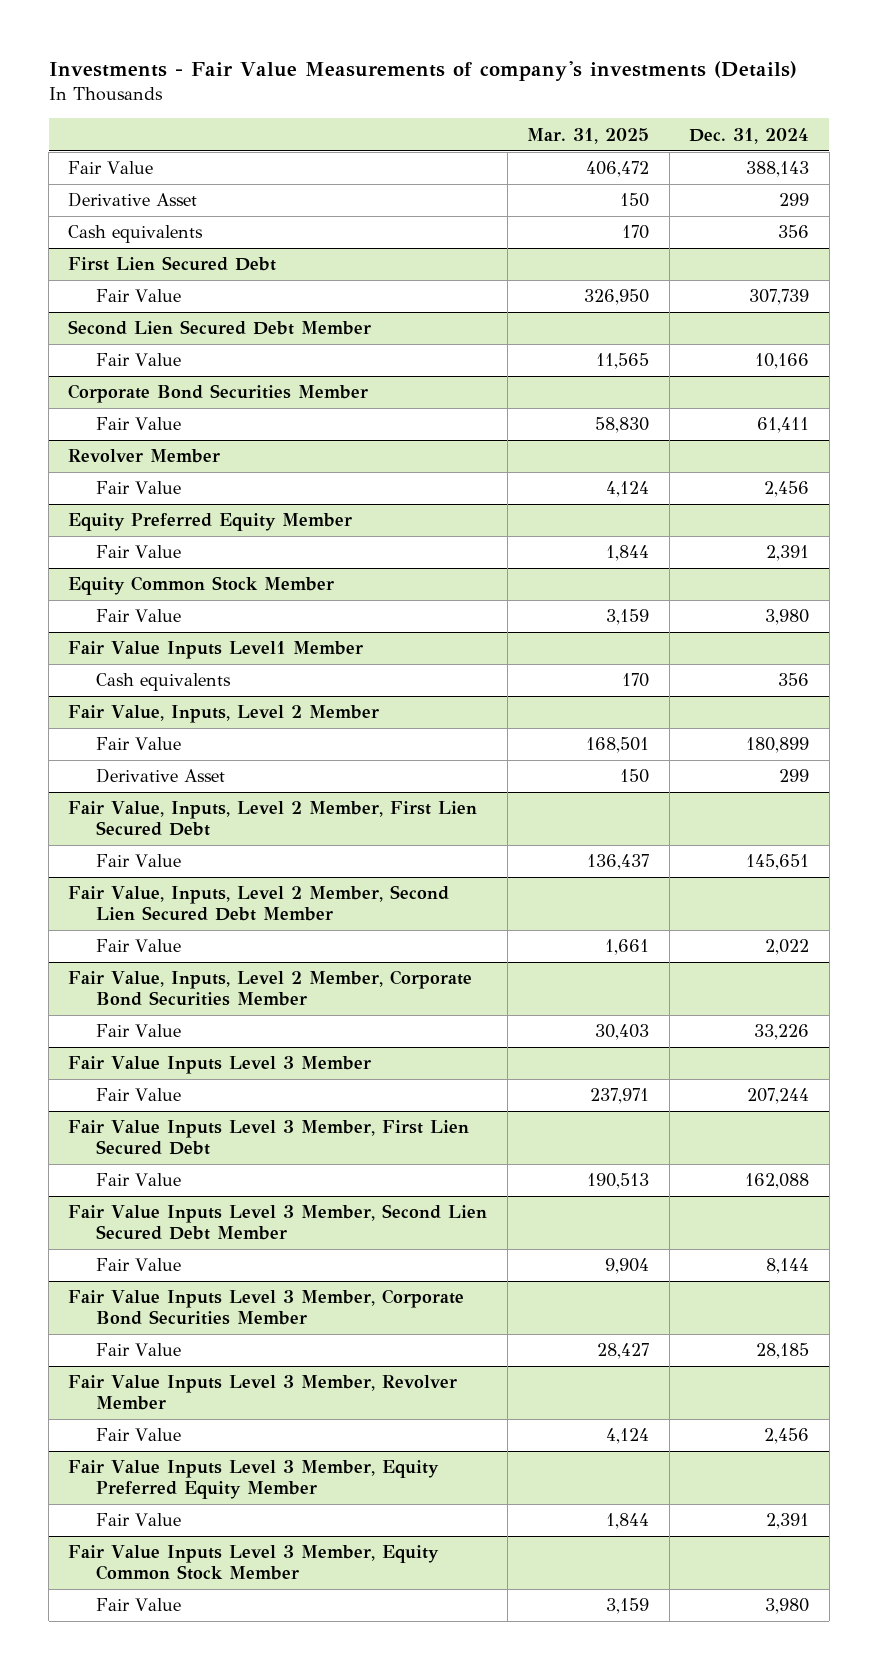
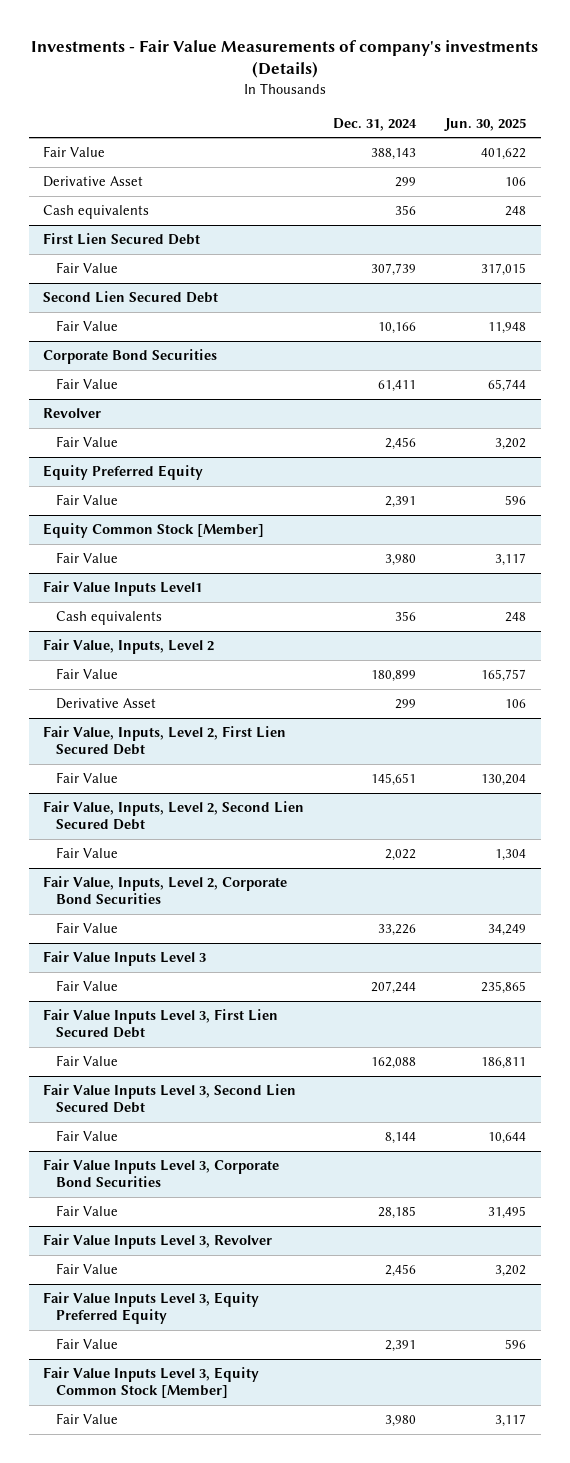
[527,127,650,144] Mar. 31, 2025 -> none
none -> [444,117,527,131] Jun. 30, 2025
[68,320,372,336] Second Lien Secured Debt Member -> [43,291,219,304] Second Lien Secured Debt
[68,384,369,404] Corporate Bond Securities Member -> [43,349,218,365] Corporate Bond Securities
[68,449,221,464] Revolver Member -> [43,408,102,419] Revolver
[68,513,353,532] Equity Preferred Equity Member -> [43,465,204,481] Equity Preferred Equity
[68,576,335,596] Equity Common Stock Member -> [43,523,265,539] Equity Common Stock [Member]
[68,641,364,660] Fair Value Inputs Level1 Member -> [43,581,203,597] Fair Value Inputs Level1
[68,705,380,724] Fair Value, Inputs, Level 2 Member -> [43,639,215,655] Fair Value, Inputs, Level 2
[68,801,478,837] Fair Value, Inputs, Level 2 Member, First Lien Secured Debt -> [43,726,287,756] Fair Value, Inputs, Level 2, First Lien Secured Debt
[68,885,450,922] Fair Value, Inputs, Level 2 Member, Second Lien Secured Debt Member -> [43,801,305,831] Fair Value, Inputs, Level 2, Second Lien Secured Debt
[68,970,473,1007] Fair Value, Inputs, Level 2 Member, Corporate Bond Securities Member -> [43,876,288,905] Fair Value, Inputs, Level 2, Corporate Bond Securities
[68,1056,372,1075] Fair Value Inputs Level 3 Member -> [43,951,207,967] Fair Value Inputs Level 3
[68,1120,470,1156] Fair Value Inputs Level 3 Member, First Lien Secured Debt -> [43,1009,279,1039] Fair Value Inputs Level 3, First Lien Secured Debt
[68,1204,488,1241] Fair Value Inputs Level 3 Member, Second Lien Secured Debt Member -> [43,1084,297,1114] Fair Value Inputs Level 3, Second Lien Secured Debt
[68,1289,465,1326] Fair Value Inputs Level 3 Member, Corporate Bond Securities Member -> [43,1159,280,1188] Fair Value Inputs Level 3, Corporate Bond Securities
[68,1375,458,1411] Fair Value Inputs Level 3 Member, Revolver Member -> [43,1234,273,1250] Fair Value Inputs Level 3, Revolver
[68,1460,440,1500] Fair Value Inputs Level 3 Member, Equity Preferred Equity Member -> [43,1292,260,1325] Fair Value Inputs Level 3, Equity Preferred Equity
[68,1545,440,1581] Fair Value Inputs Level 3 Member, Equity Common Stock Member -> [43,1367,260,1399] Fair Value Inputs Level 3, Equity Common Stock [Member]

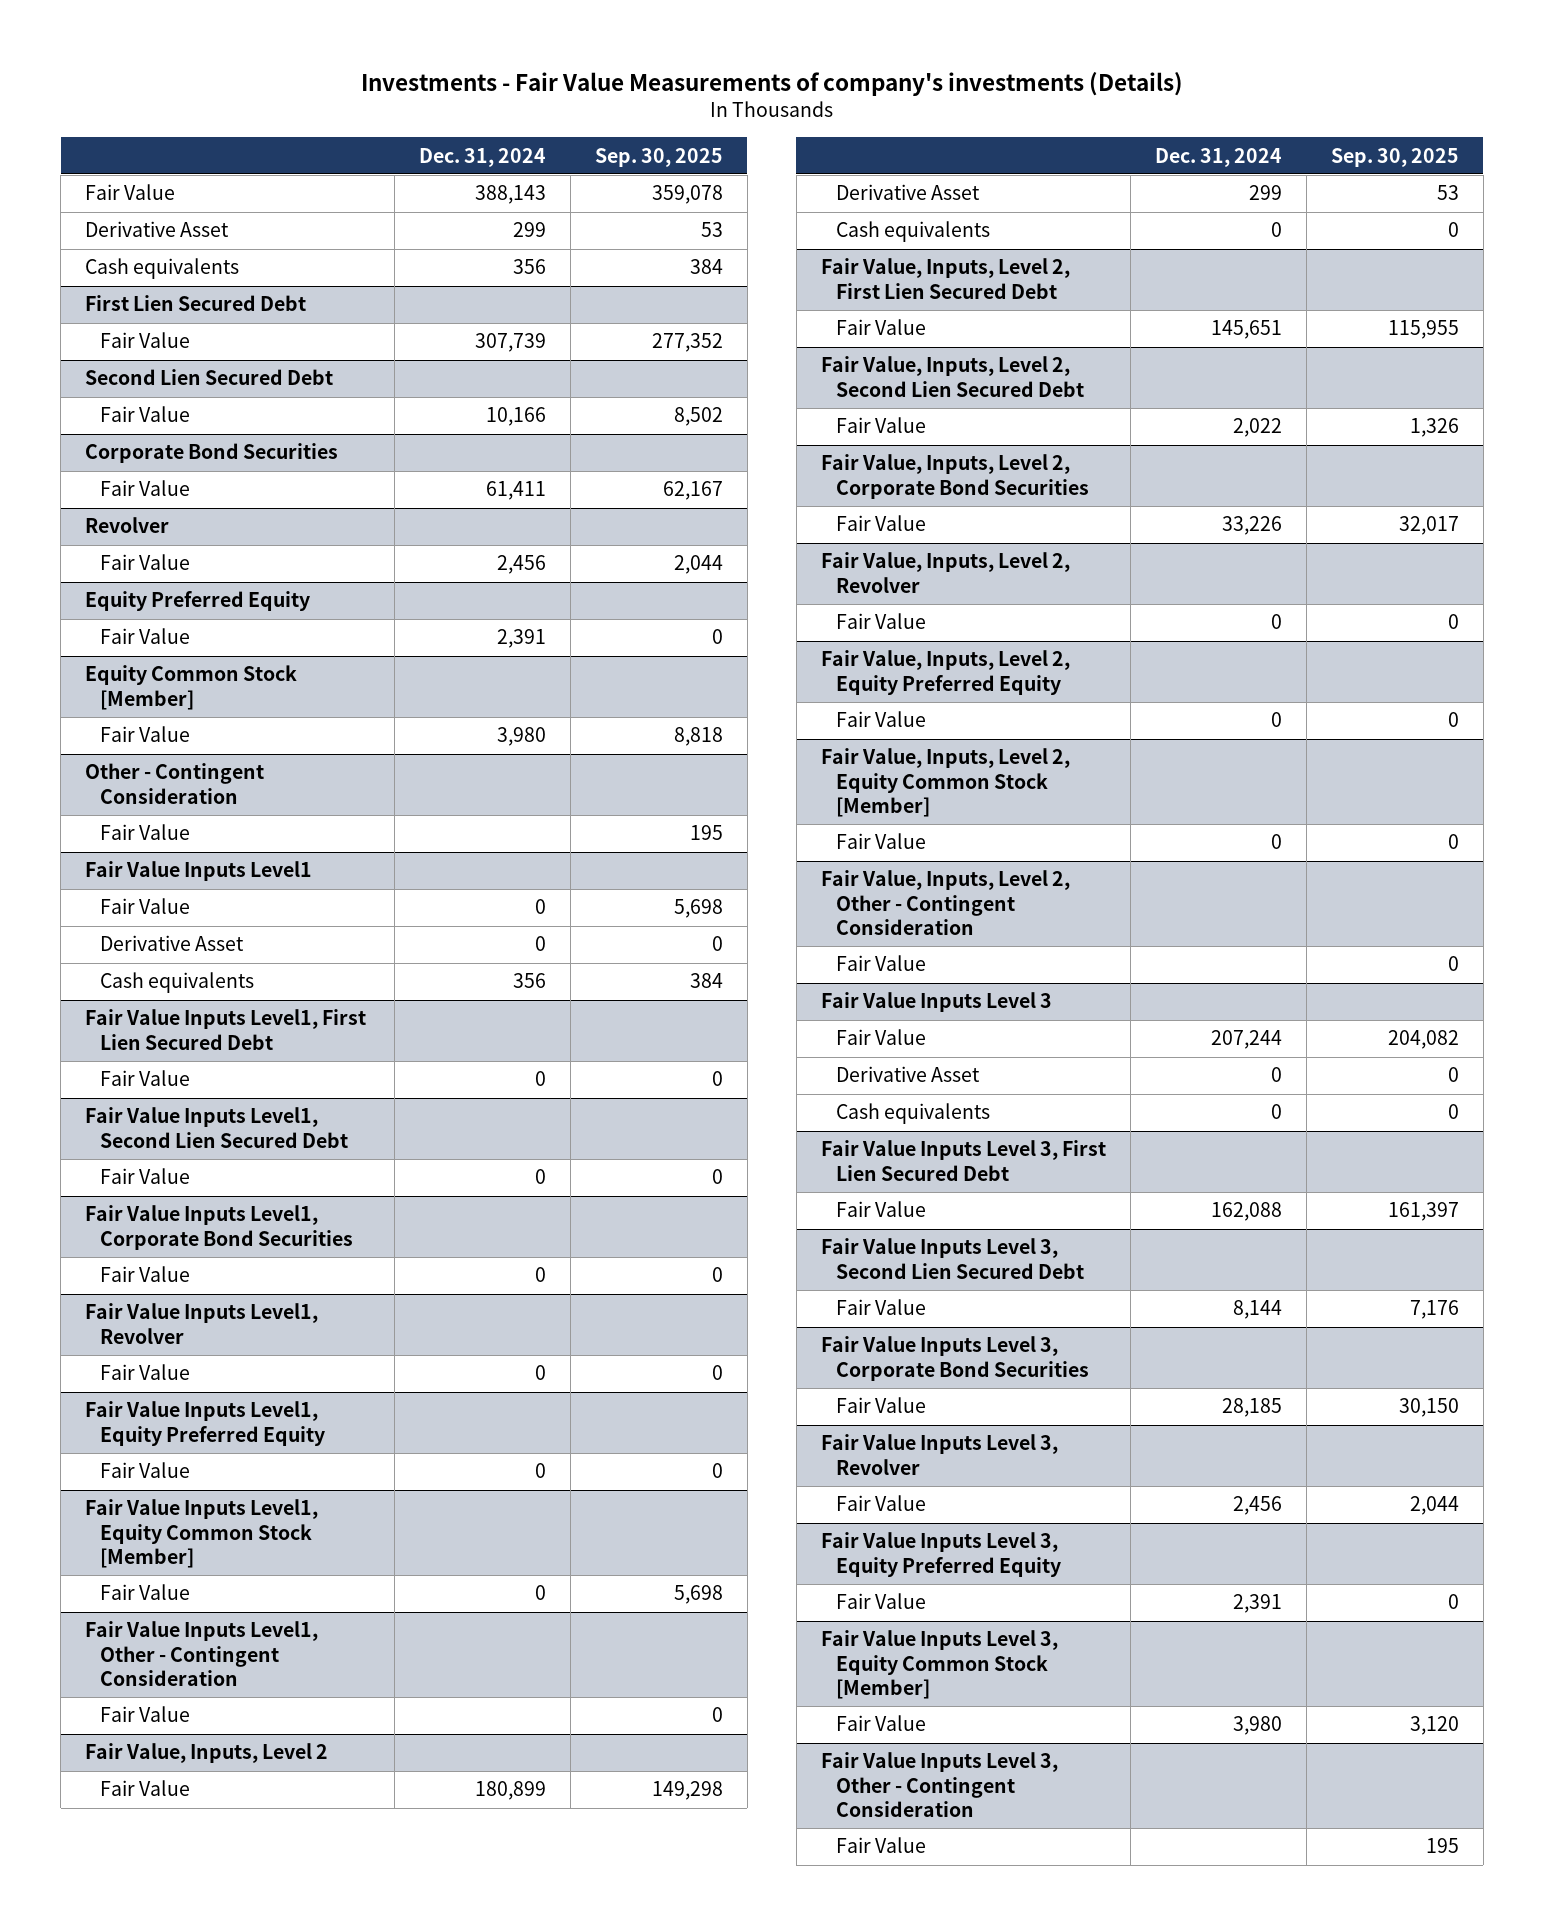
[444,117,527,131] Jun. 30, 2025 -> none
none -> [594,147,723,167] Sep. 30, 2025
none -> [85,763,265,804] Other - Contingent Consideration
none -> [100,824,191,841] Fair Value
none -> [100,898,191,915] Fair Value
none -> [100,935,245,952] Derivative Asset
none -> [85,1009,367,1050] Fair Value Inputs Level1, First Lien Secured Debt
none -> [100,1070,191,1087] Fair Value
none -> [85,1107,349,1148] Fair Value Inputs Level1, Second Lien Secured Debt
none -> [100,1168,191,1185] Fair Value
none -> [85,1205,354,1250] Fair Value Inputs Level1, Corporate Bond Securities
none -> [100,1266,191,1283] Fair Value
none -> [85,1303,319,1344] Fair Value Inputs Level1, Revolver
none -> [100,1364,191,1381] Fair Value
none -> [85,1401,326,1446] Fair Value Inputs Level1, Equity Preferred Equity
none -> [100,1462,191,1479] Fair Value
none -> [85,1499,319,1568] Fair Value Inputs Level1, Equity Common Stock [Member]
none -> [100,1584,191,1601] Fair Value
none -> [85,1621,319,1686] Fair Value Inputs Level1, Other - Contingent Consideration
none -> [100,1706,191,1723] Fair Value
none -> [836,221,991,243] Cash equivalents
none -> [820,552,1070,593] Fair Value, Inputs, Level 2, Revolver
none -> [836,613,927,630] Fair Value
none -> [820,650,1070,695] Fair Value, Inputs, Level 2, Equity Preferred Equity
none -> [836,711,927,728] Fair Value
none -> [820,748,1070,817] Fair Value, Inputs, Level 2, Equity Common Stock [Member]
none -> [836,833,927,850] Fair Value
none -> [820,870,1070,935] Fair Value, Inputs, Level 2, Other - Contingent Consideration
none -> [836,955,927,972] Fair Value
none -> [836,1066,981,1083] Derivative Asset
none -> [836,1103,991,1125] Cash equivalents
none -> [820,1752,1058,1817] Fair Value Inputs Level 3, Other - Contingent Consideration
none -> [836,1837,927,1854] Fair Value

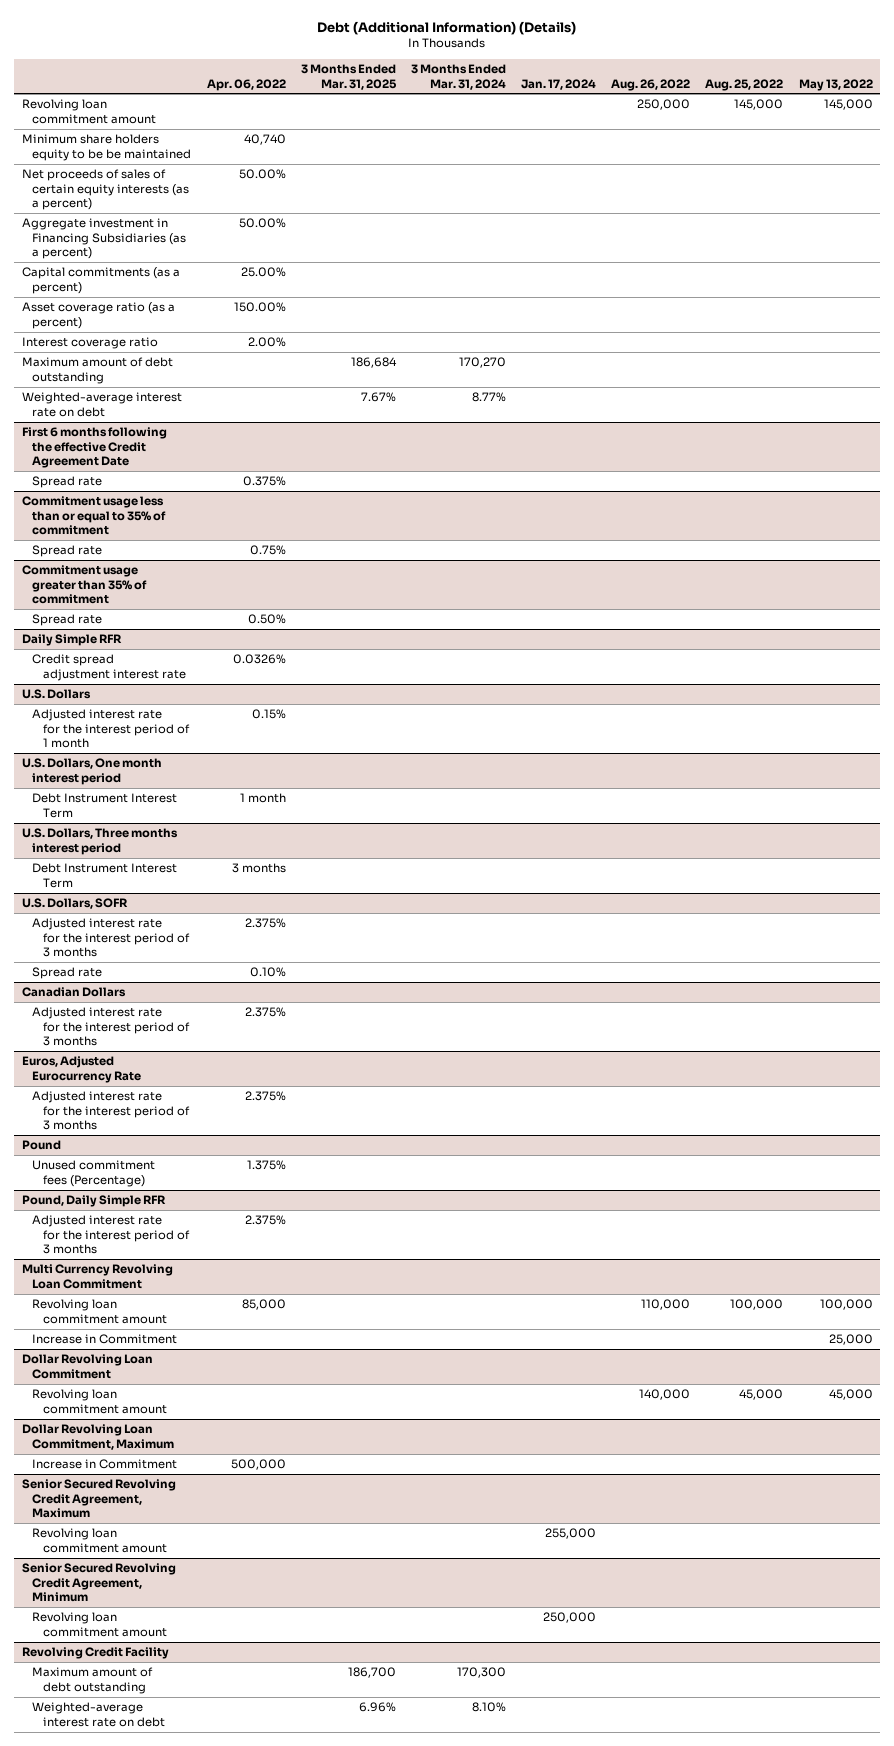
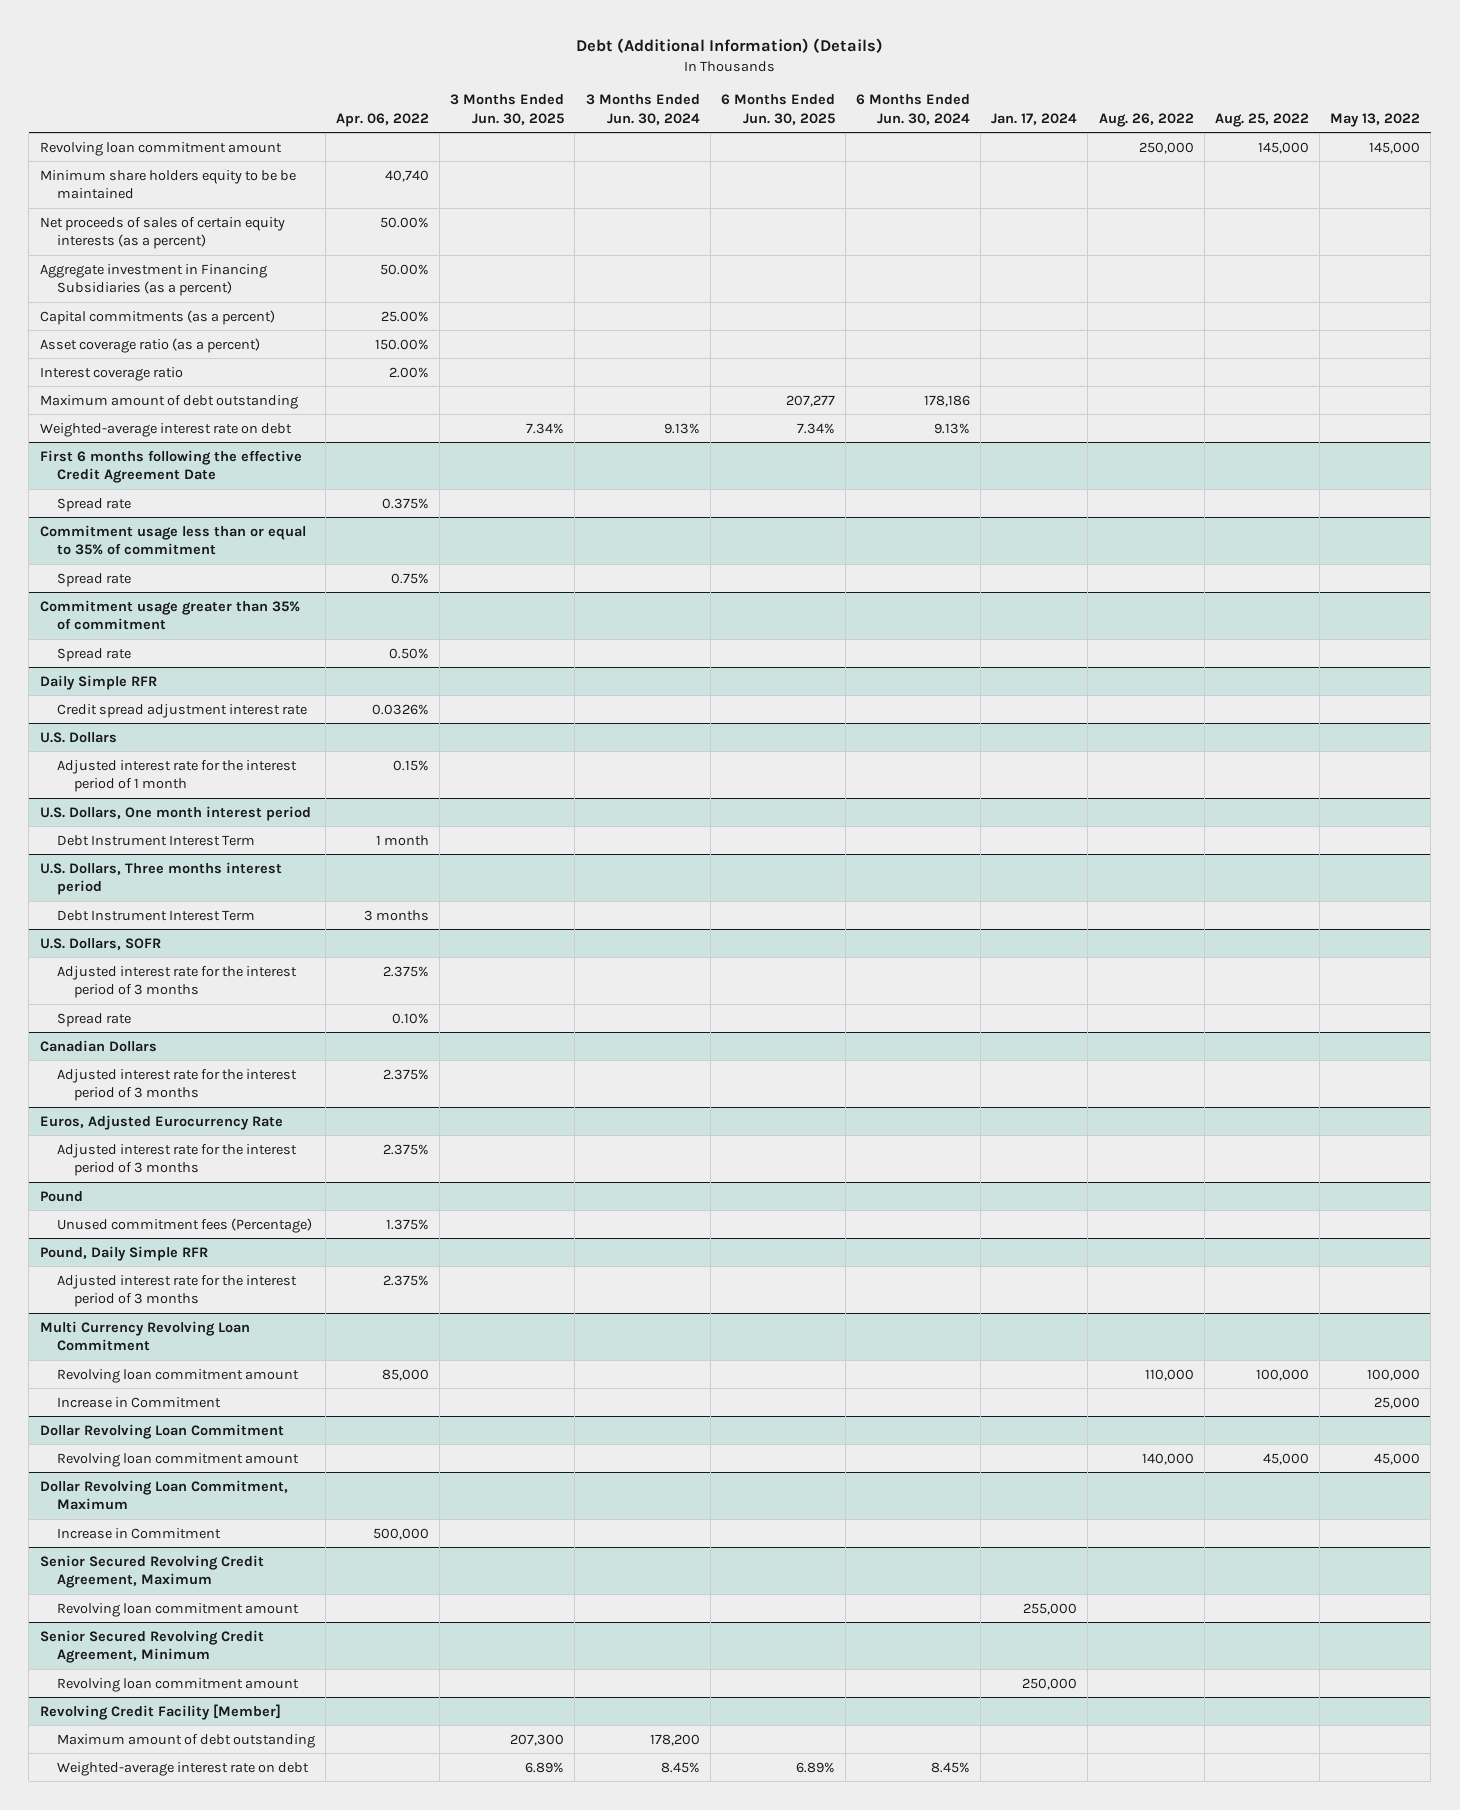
[300,64,397,90] 3 Months Ended Mar. 31, 2025 -> none
[410,64,506,90] 3 Months Ended Mar. 31, 2024 -> none
none -> [450,94,565,125] 3 Months Ended Jun. 30, 2025
none -> [585,94,700,125] 3 Months Ended Jun. 30, 2024
none -> [720,94,835,125] 6 Months Ended Jun. 30, 2025
none -> [856,94,971,125] 6 Months Ended Jun. 30, 2024
[21,1647,169,1660] Revolving Credit Facility -> [39,1703,281,1720] Revolving Credit Facility [Member]

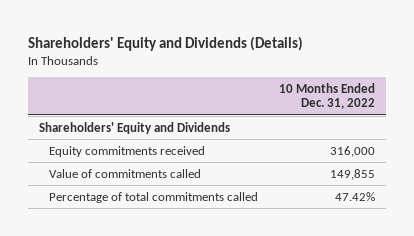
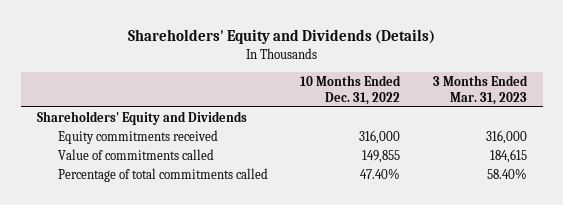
none -> [432,74,528,105] 3 Months Ended Mar. 31, 2023
[335,191,376,201] 47.42% -> [360,167,401,179] 47.40%

